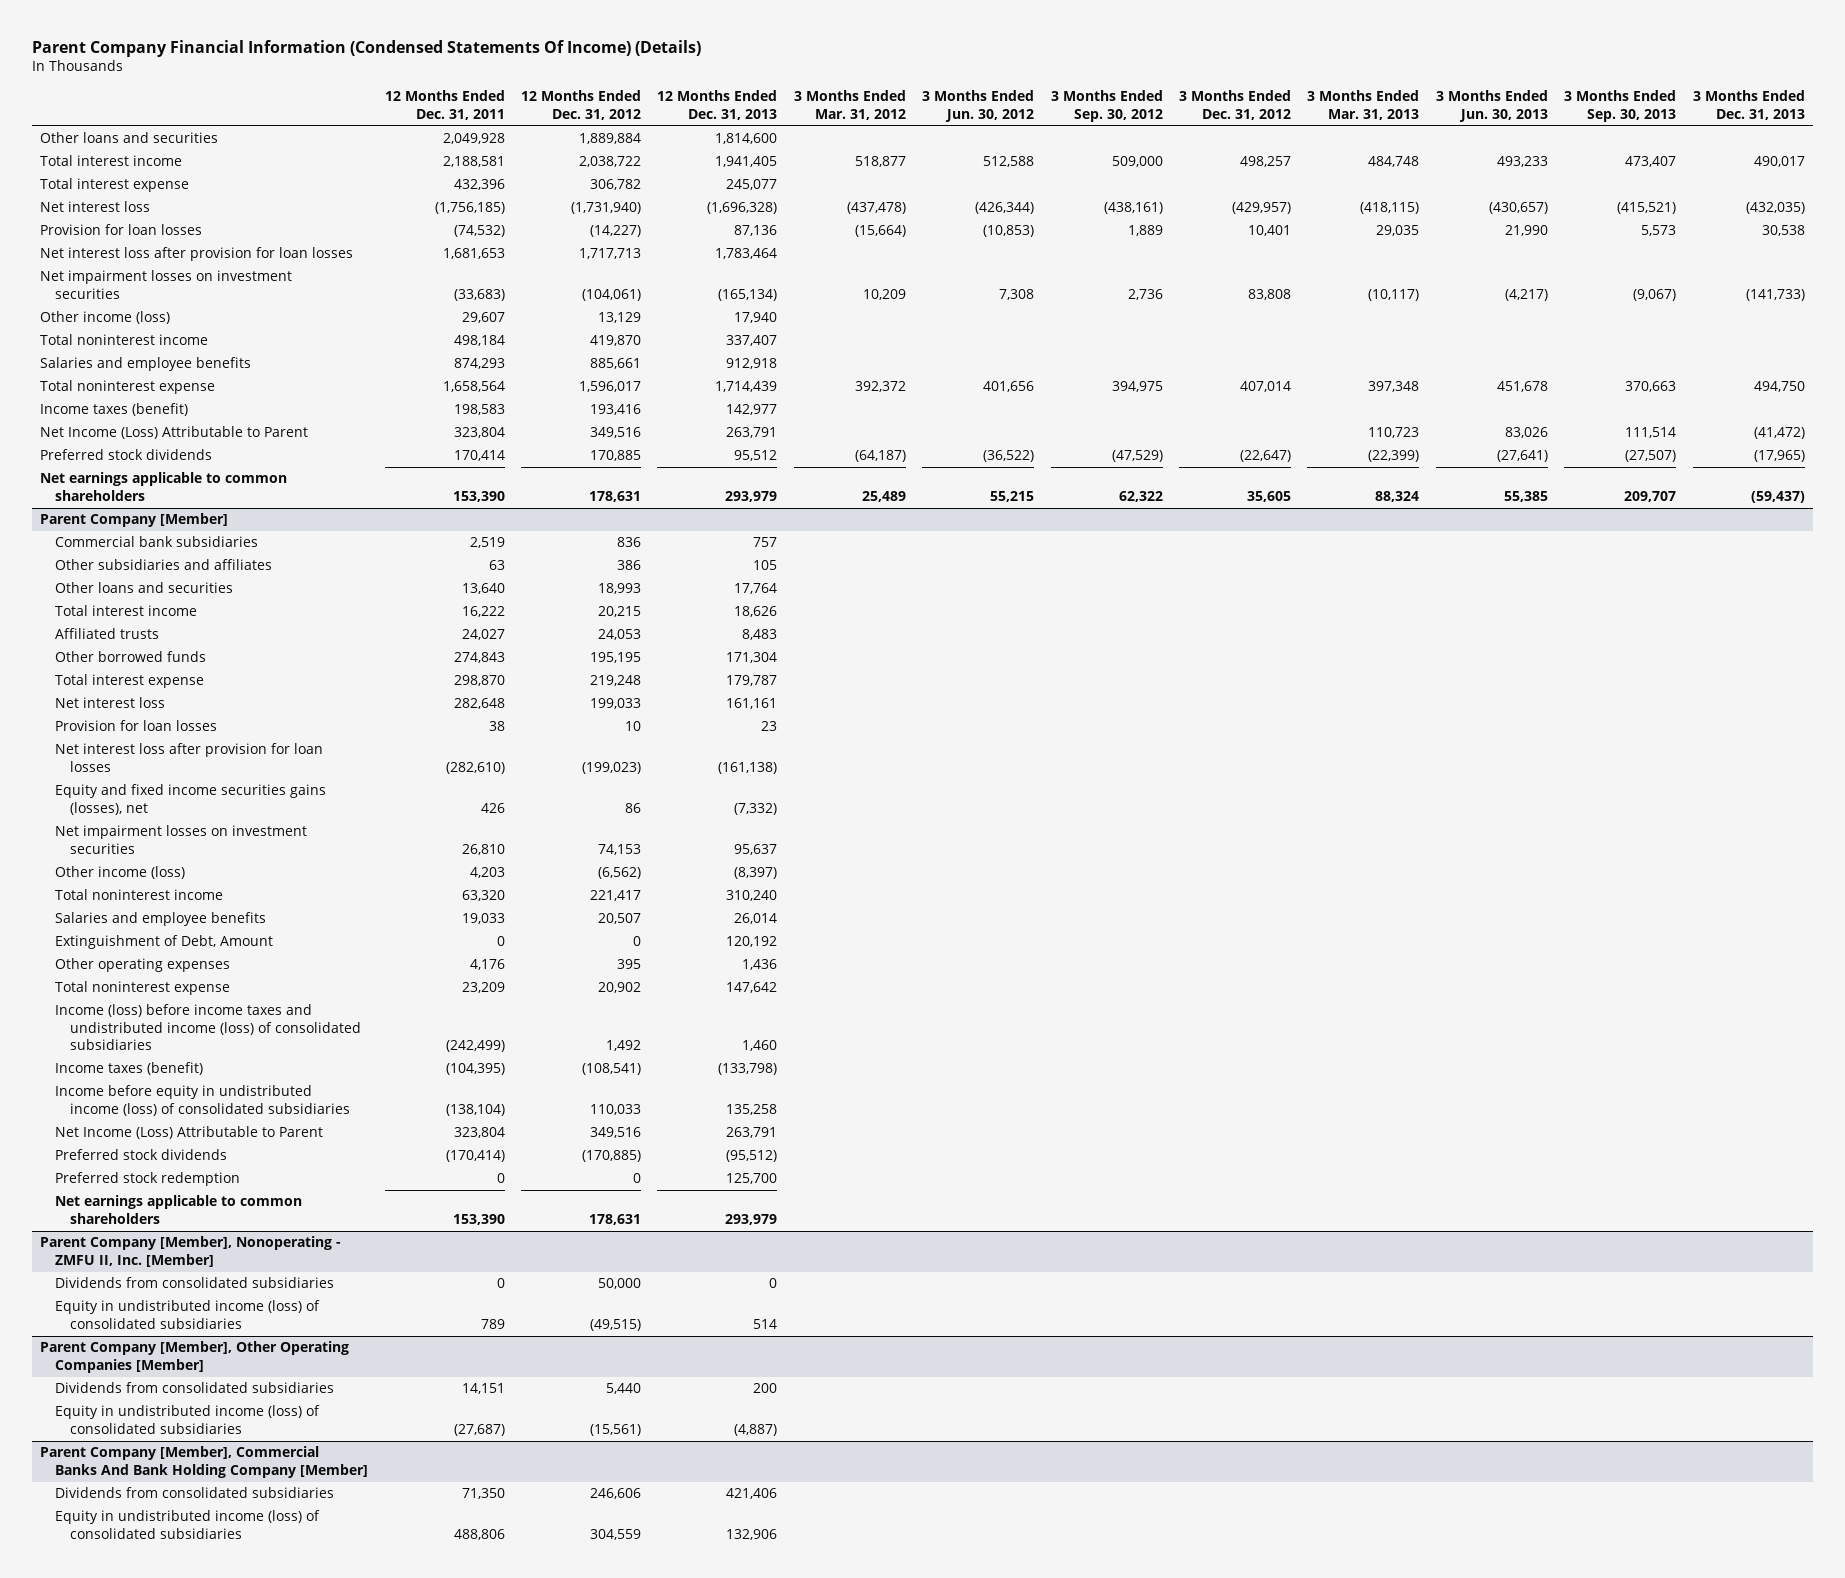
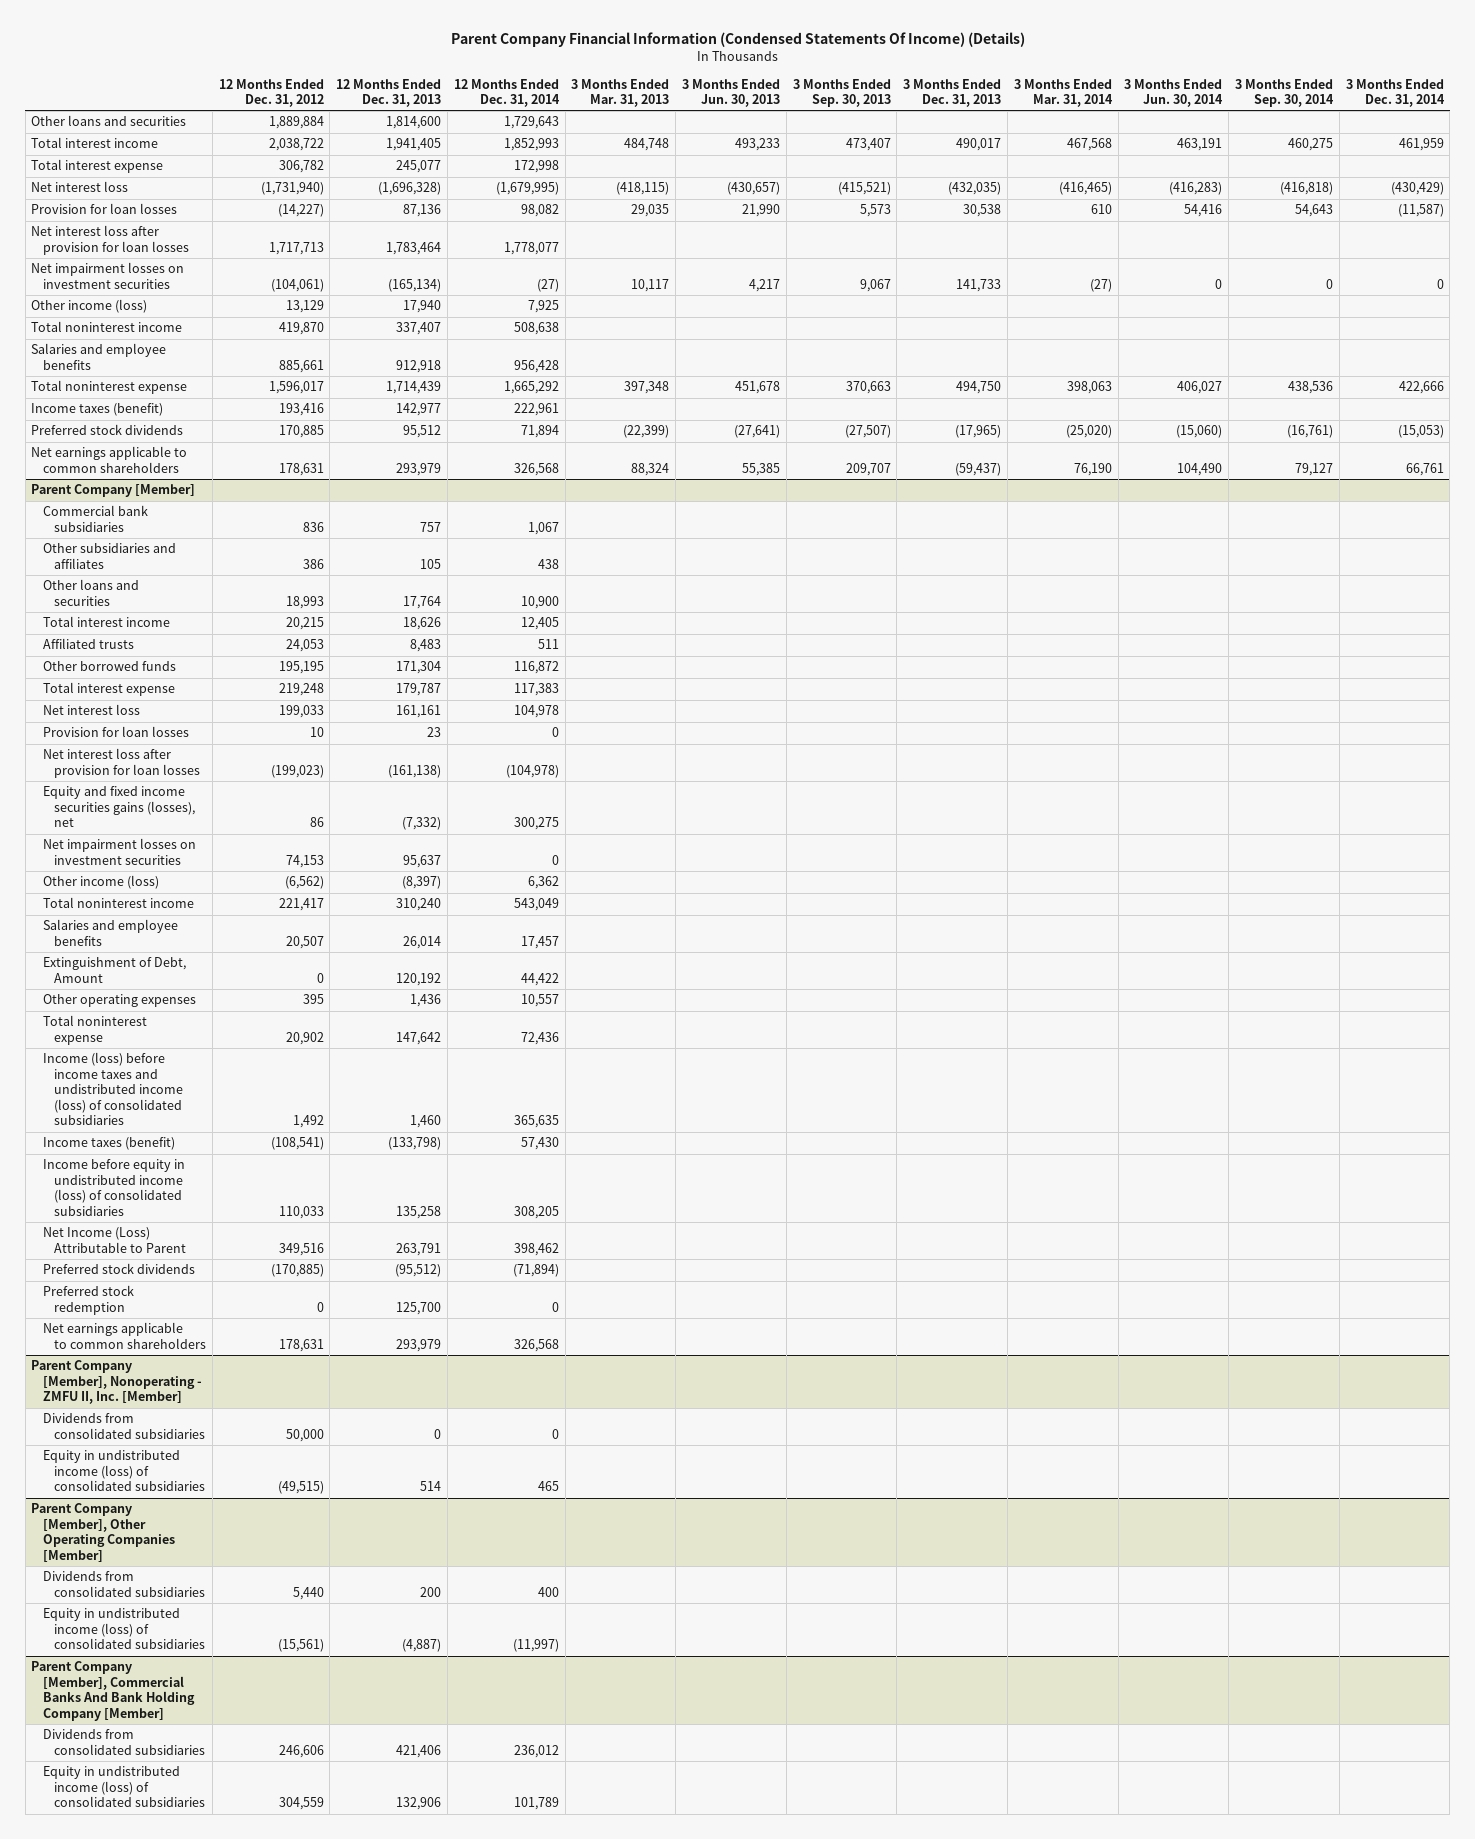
[384,90,505,120] 12 Months Ended Dec. 31, 2011 -> none
[793,90,906,120] 3 Months Ended Mar. 31, 2012 -> none
[922,90,1035,122] 3 Months Ended Jun. 30, 2012 -> none
[1050,90,1163,122] 3 Months Ended Sep. 30, 2012 -> none
[1179,90,1292,120] 3 Months Ended Dec. 31, 2012 -> none
none -> [453,78,560,108] 12 Months Ended Dec. 31, 2014
none -> [1013,78,1113,108] 3 Months Ended Mar. 31, 2014
none -> [1124,78,1224,108] 3 Months Ended Jun. 30, 2014
none -> [1235,78,1335,108] 3 Months Ended Sep. 30, 2014
none -> [1345,78,1445,108] 3 Months Ended Dec. 31, 2014
[1368,288,1420,301] (10,117) -> [631,278,670,292] 10,117
[1504,288,1548,301] (4,217) -> [749,278,781,292] 4,217
[1633,288,1677,301] (9,067) -> [859,278,891,292] 9,067
[1745,288,1805,301] (141,733) -> [956,278,1002,292] 141,733
[40,426,309,440] Net Income (Loss) Attributable to Parent -> none

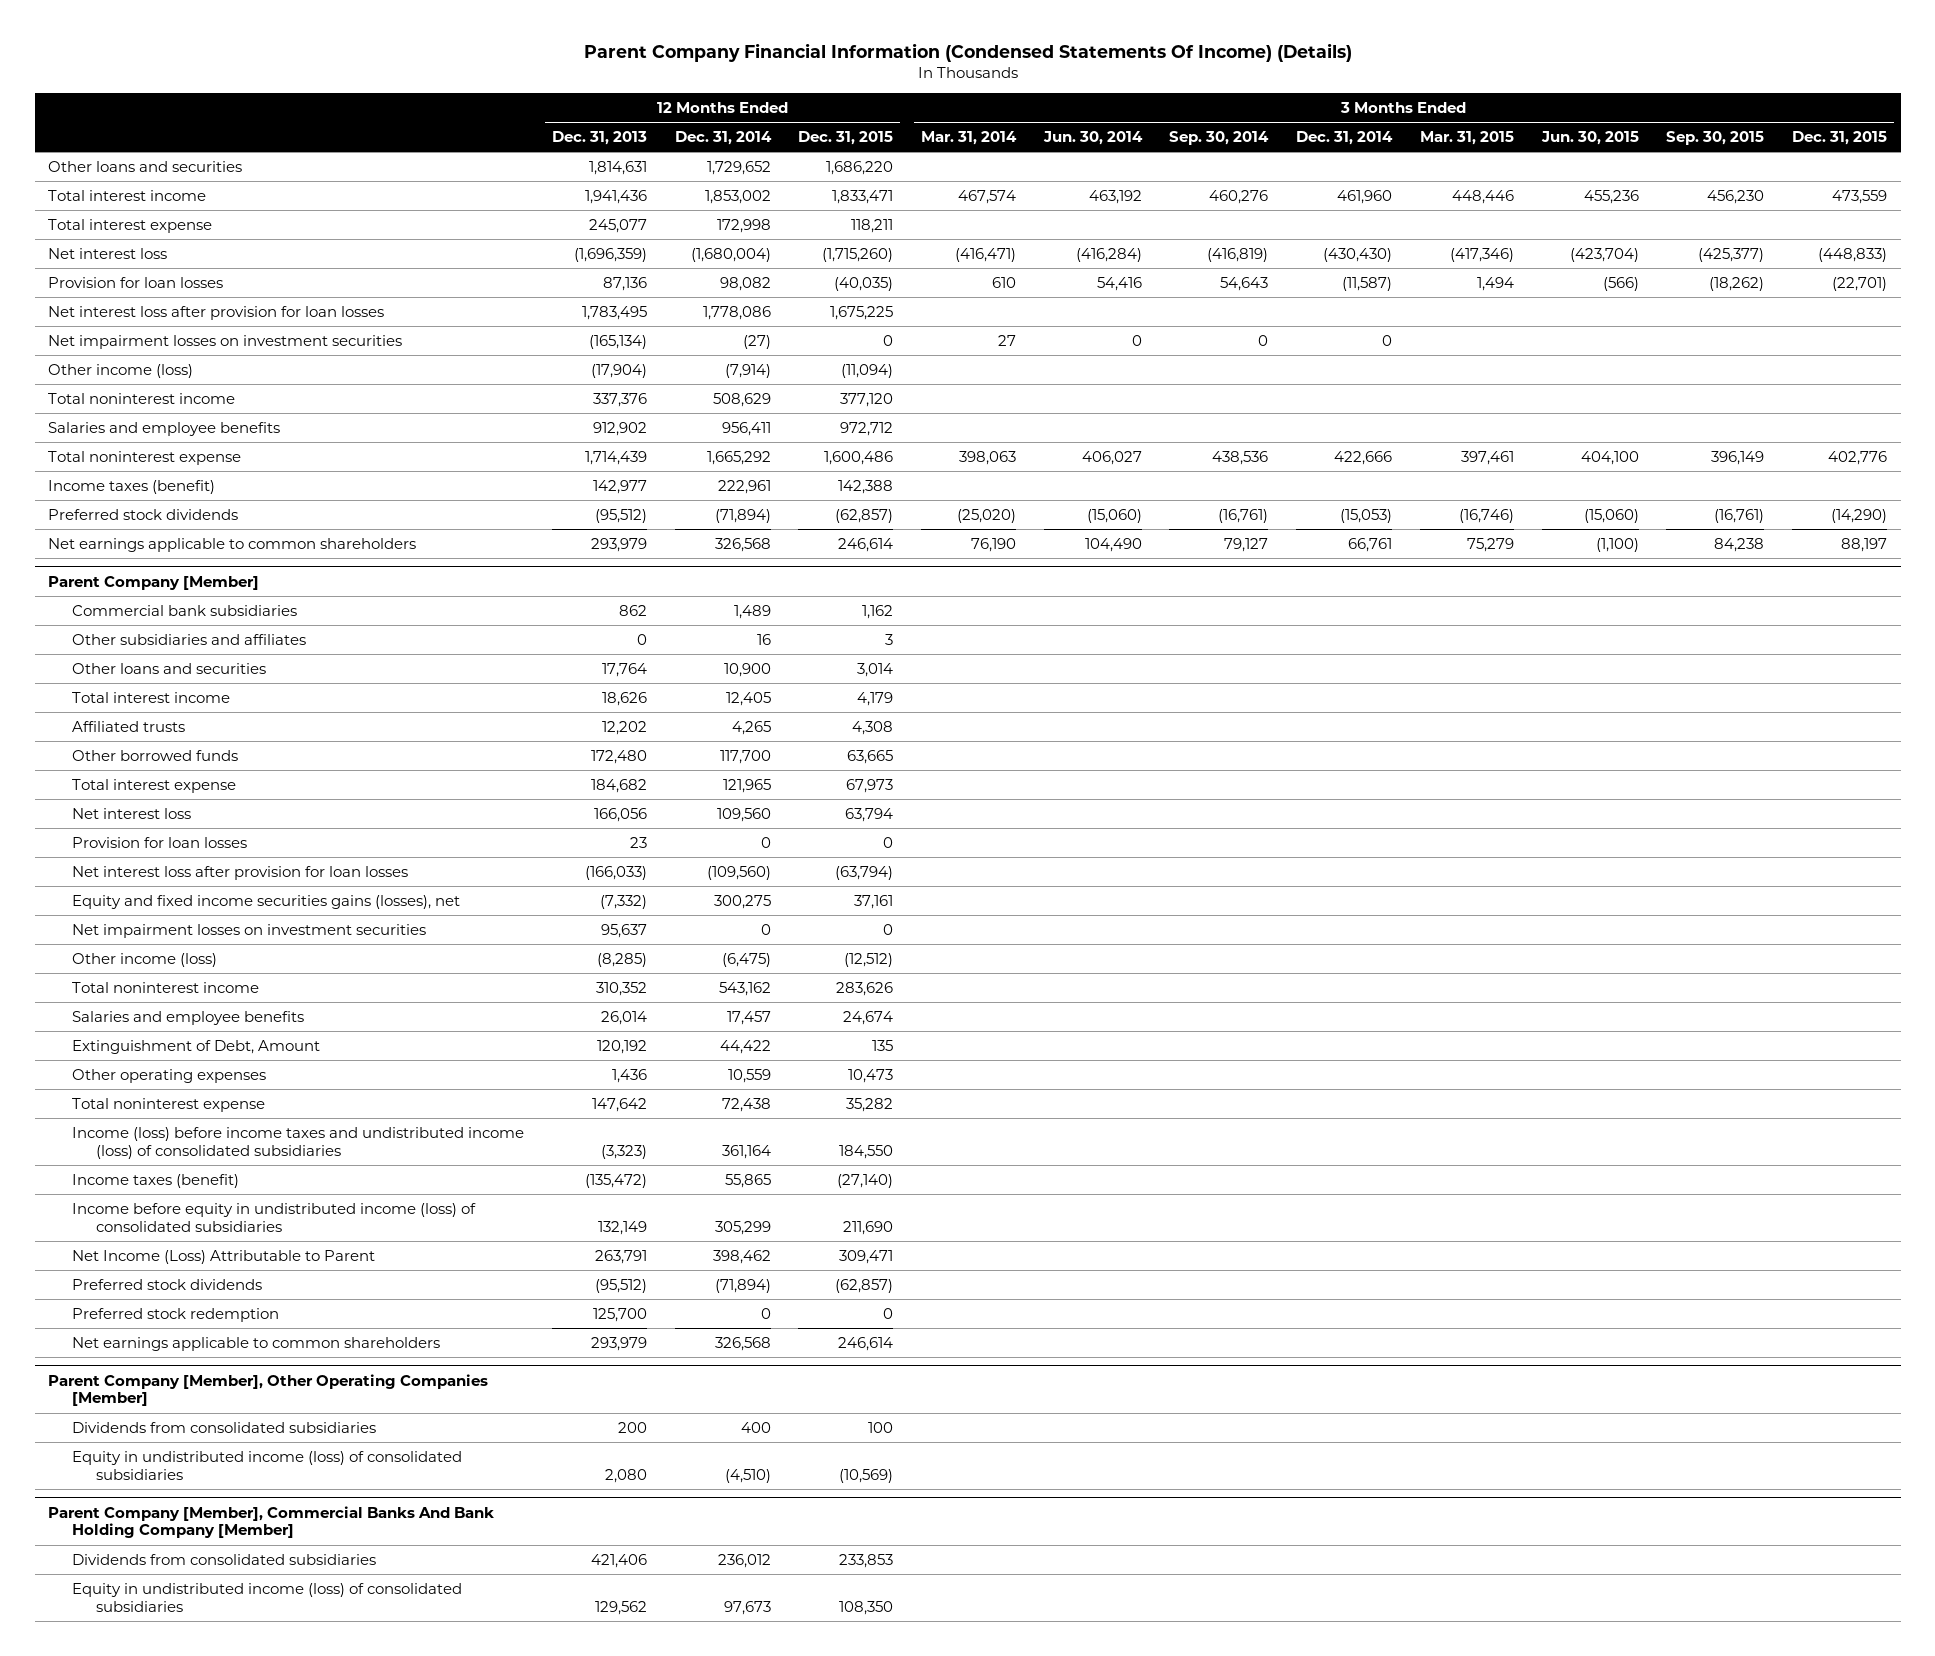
[218,78,324,108] 12 Months Ended Dec. 31, 2012 -> none
[571,78,670,108] 3 Months Ended Mar. 31, 2013 -> none
[682,78,781,108] 3 Months Ended Jun. 30, 2013 -> none
[792,78,891,108] 3 Months Ended Sep. 30, 2013 -> none
[903,78,1002,108] 3 Months Ended Dec. 31, 2013 -> none
none -> [798,130,894,145] Dec. 31, 2015
none -> [1419,130,1514,145] Mar. 31, 2015
none -> [1540,130,1639,145] Jun. 30, 2015
none -> [1666,130,1765,145] Sep. 30, 2015
none -> [1791,130,1887,145] Dec. 31, 2015
[386,116,442,130] 1,814,600 -> [588,160,647,175] 1,814,631
[503,116,559,130] 1,729,643 -> [706,160,771,175] 1,729,652
[386,138,442,152] 1,941,405 -> [584,189,647,204] 1,941,436
[503,138,559,152] 1,852,993 -> [704,189,771,204] 1,853,002
[1066,138,1112,152] 467,568 -> [957,189,1016,204] 467,574
[1177,138,1223,152] 463,191 -> [1088,189,1142,204] 463,192
[1288,138,1334,152] 460,275 -> [1209,189,1269,204] 460,276
[1398,138,1444,152] 461,959 -> [1337,189,1393,204] 461,960
[378,182,442,196] (1,696,328) -> [573,247,647,262] (1,696,359)
[495,182,559,196] (1,679,995) -> [690,247,771,262] (1,680,004)
[1058,182,1112,196] (416,465) -> [954,247,1016,262] (416,471)
[1169,182,1223,196] (416,283) -> [1075,247,1142,262] (416,284)
[1280,182,1334,196] (416,818) -> [1207,247,1269,262] (416,819)
[1390,182,1444,196] (430,429) -> [1323,247,1393,262] (430,430)
[386,241,442,255] 1,783,464 -> [581,305,647,320] 1,783,495
[503,241,559,255] 1,778,077 -> [702,305,771,320] 1,778,086
[1089,278,1112,292] (27) -> [997,334,1016,346] 27
[403,300,442,314] 17,940 -> [590,363,647,378] (17,904)
[527,300,559,314] 7,925 -> [724,363,771,378] (7,914)
[396,322,442,336] 337,407 -> [592,392,647,407] 337,376
[513,322,559,336] 508,638 -> [712,392,771,407] 508,629
[396,359,442,373] 912,918 -> [592,421,647,436] 912,902
[513,359,559,373] 956,428 -> [721,421,771,436] 956,411
[403,425,442,439] 95,512 -> [594,508,647,523] (95,512)
[520,425,559,439] 71,894 -> [714,508,771,523] (71,894)
[420,521,442,532] 757 -> [618,604,647,616] 862
[527,521,559,535] 1,067 -> [733,604,771,619] 1,489
[420,558,442,569] 105 -> [636,633,647,645] 0
[537,558,559,569] 438 -> [756,633,771,645] 16
[410,639,442,653] 8,483 -> [601,720,647,735] 12,202
[537,639,559,650] 511 -> [731,720,771,735] 4,265
[396,661,442,675] 171,304 -> [590,749,647,764] 172,480
[513,661,559,675] 116,872 -> [719,749,771,764] 117,700
[396,683,442,697] 179,787 -> [590,778,647,793] 184,682
[513,683,559,697] 117,383 -> [722,778,771,793] 121,965
[396,705,442,719] 161,161 -> [593,807,647,822] 166,056
[513,705,559,719] 104,978 -> [716,807,771,822] 109,560
[388,764,442,778] (161,138) -> [584,865,647,880] (166,033)
[505,764,559,778] (104,978) -> [706,865,771,880] (109,560)
[402,876,442,890] (8,397) -> [596,952,647,967] (8,285)
[527,876,559,890] 6,362 -> [721,952,771,967] (6,475)
[396,898,442,912] 310,240 -> [595,981,647,996] 310,352
[513,898,559,912] 543,049 -> [718,981,771,996] 543,162
[520,994,559,1008] 10,557 -> [727,1068,771,1083] 10,559
[520,1031,559,1045] 72,436 -> [721,1097,771,1112] 72,438
[410,1115,442,1129] 1,460 -> [600,1144,647,1159] (3,323)
[513,1115,559,1129] 365,635 -> [721,1144,771,1159] 361,164
[388,1137,442,1151] (133,798) -> [584,1173,647,1188] (135,472)
[520,1137,559,1151] 57,430 -> [724,1173,771,1188] 55,865
[396,1205,442,1219] 135,258 -> [597,1220,647,1235] 132,149
[513,1205,559,1219] 308,205 -> [714,1220,771,1235] 305,299
[31,1360,202,1405] Parent Company [Member], Nonoperating - ZMFU II, Inc. [Member] -> none
[42,1413,206,1439] Dividends from consolidated subsidiaries -> none
[42,1450,206,1492] Equity in undistributed income (loss) of consolidated subsidiaries -> none
[402,1639,442,1653] (4,887) -> [604,1468,647,1483] 2,080
[512,1639,559,1653] (11,997) -> [724,1468,771,1483] (4,510)
[396,1797,442,1811] 132,906 -> [594,1600,647,1615] 129,562
[513,1797,559,1811] 101,789 -> [723,1600,771,1615] 97,673

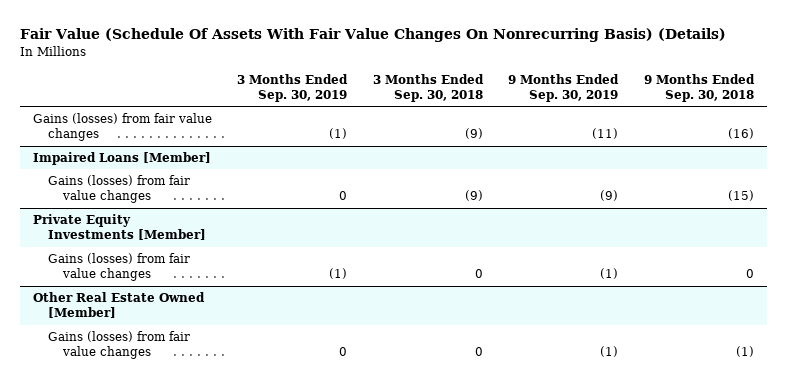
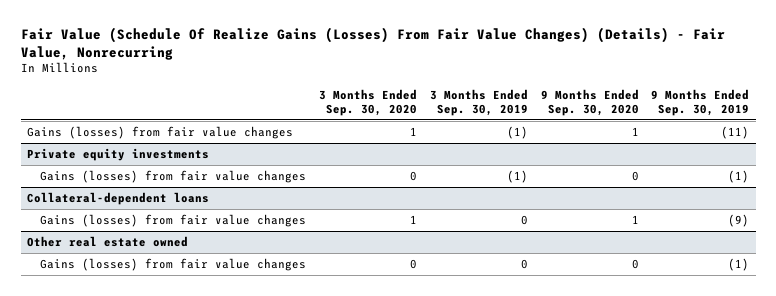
[20,28,727,43] Fair Value (Schedule Of Assets With Fair Value Changes On Nonrecurring Basis) (Details) -> [20,26,725,60] Fair Value (Schedule Of Realize Gains (Losses) From Fair Value Changes) (Details) - Fair Value, Nonrecurring
[372,73,484,102] 3 Months Ended Sep. 30, 2018 -> none
[643,73,755,102] 9 Months Ended Sep. 30, 2018 -> none
none -> [318,88,417,117] 3 Months Ended Sep. 30, 2020
none -> [540,88,639,117] 9 Months Ended Sep. 30, 2020
[32,152,211,166] Impaired Loans [Member] -> none
[48,175,191,204] Gains (losses) from fair value changes -> none
[32,214,207,241] Private Equity Investments [Member] -> [26,147,209,161] Private equity investments
none -> [26,191,209,205] Collateral-dependent loans
none -> [40,213,307,227] Gains (losses) from fair value changes
[32,292,205,319] Other Real Estate Owned [Member] -> [26,235,188,247] Other real estate owned

